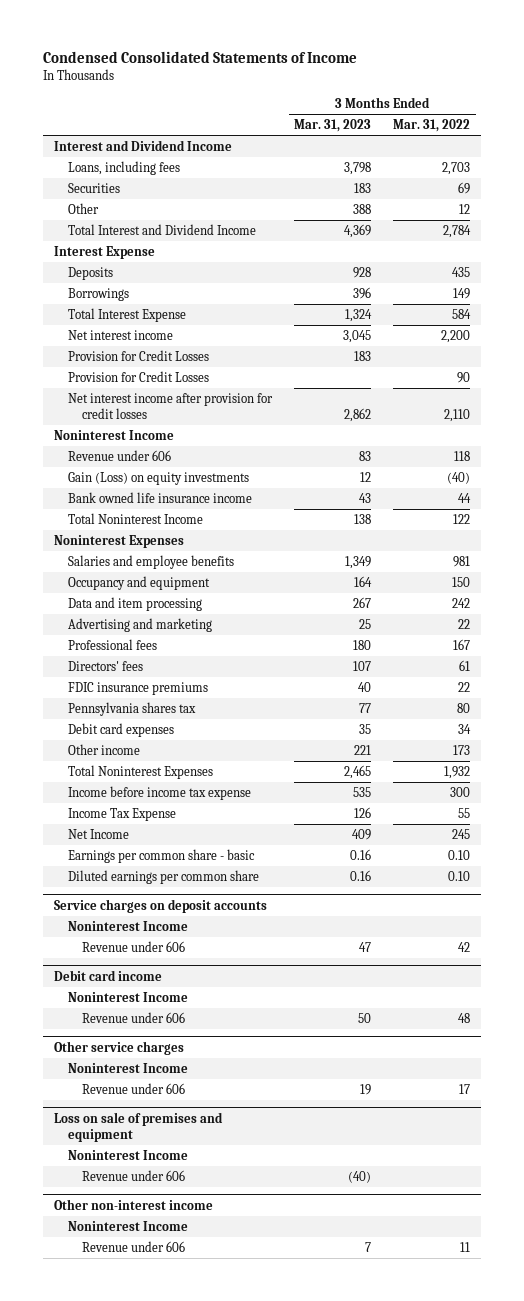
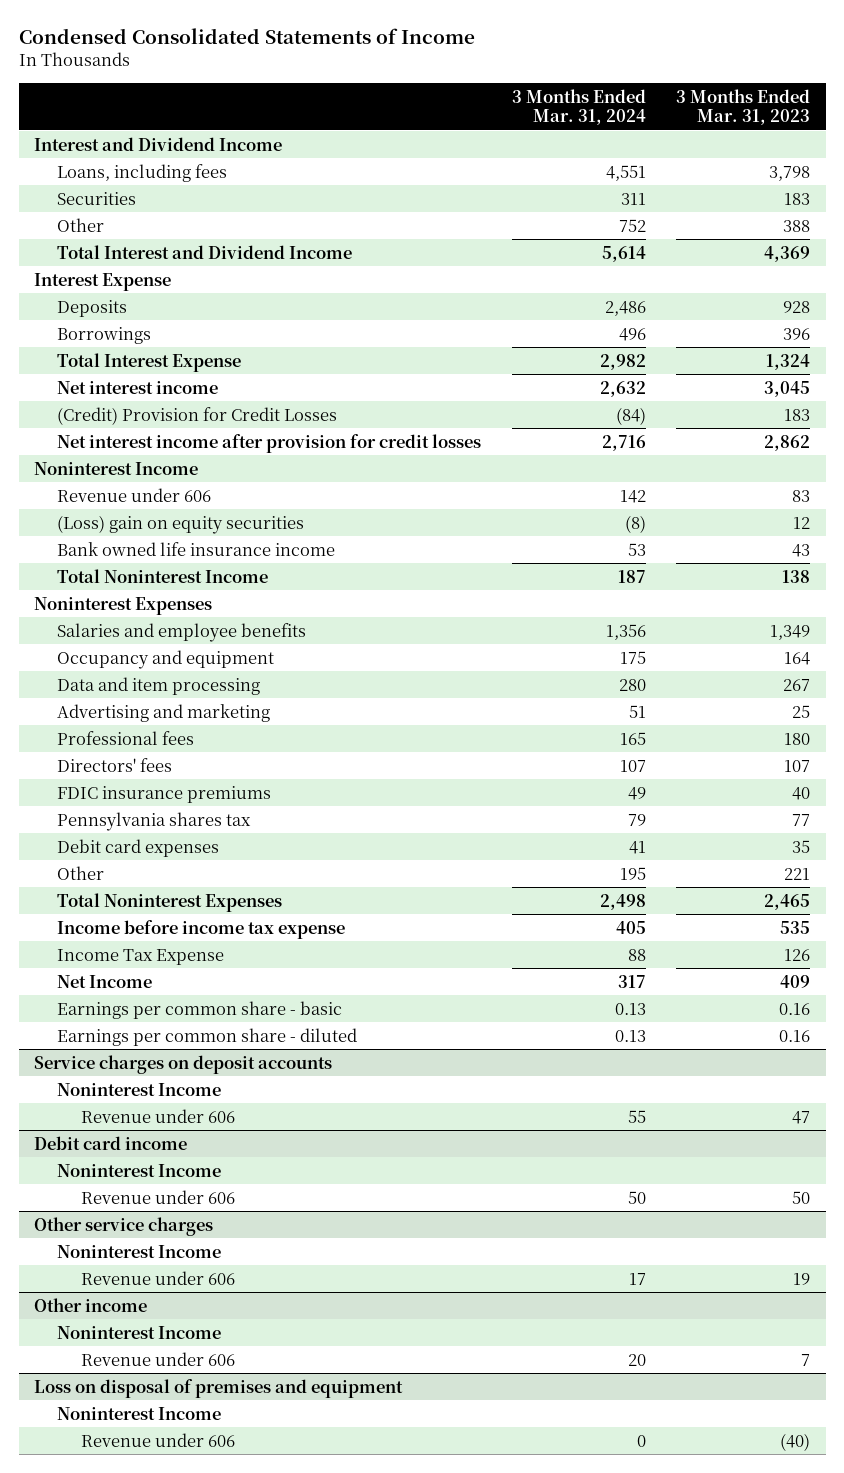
[393,119,471,133] Mar. 31, 2022 -> none
none -> [511,88,646,125] 3 Months Ended Mar. 31, 2024
[67,370,209,382] Provision for Credit Losses -> none
[67,349,209,361] Provision for Credit Losses -> [57,406,338,425] (Credit) Provision for Credit Losses
[67,471,249,485] Gain (Loss) on equity investments -> [57,514,305,534] (Loss) gain on equity securities
[67,743,140,755] Other income -> [57,865,105,880] Other
[67,869,259,884] Diluted earnings per common share -> [57,1027,358,1046] Earnings per common share - diluted
[53,1111,223,1142] Loss on sale of premises and equipment -> none
[67,1149,188,1160] Noninterest Income -> none
[82,1169,186,1181] Revenue under 606 -> none
[53,1198,213,1210] Other non-interest income -> [33,1297,147,1312] Other income
none -> [33,1378,403,1398] Loss on disposal of premises and equipment
none -> [57,1406,222,1420] Noninterest Income
none -> [80,1432,235,1447] Revenue under 606

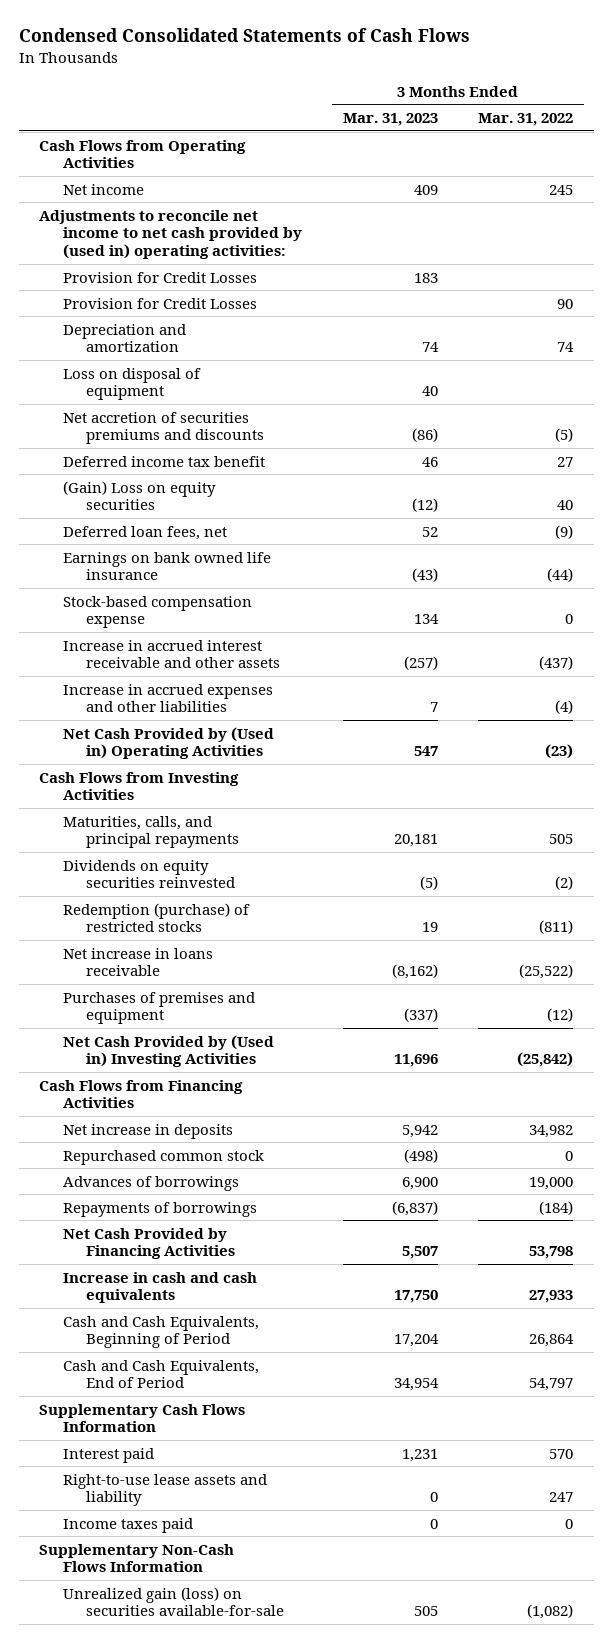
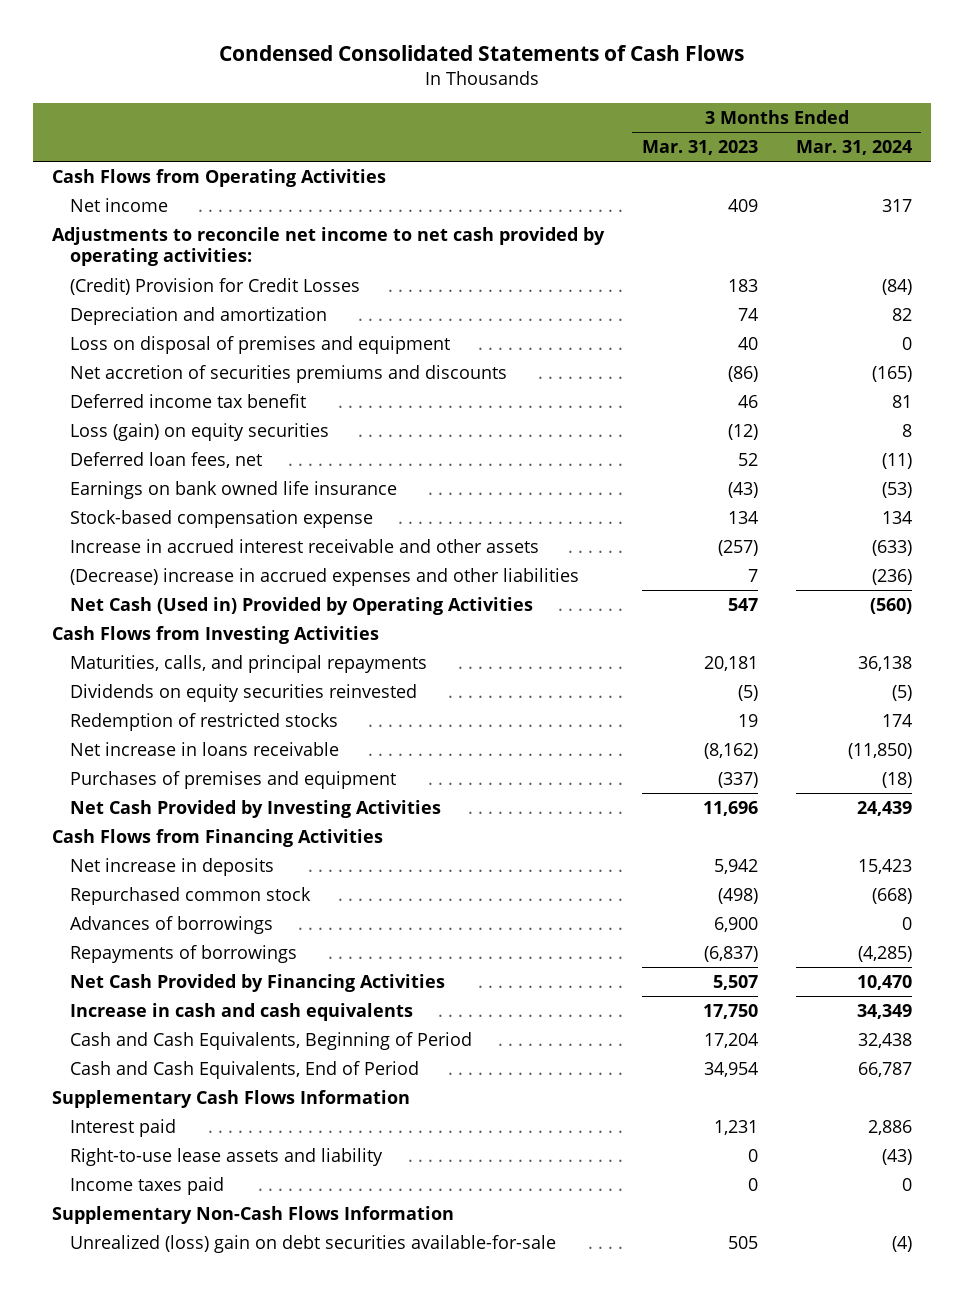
[478,113,574,127] Mar. 31, 2022 -> none
none -> [795,140,912,156] Mar. 31, 2024
[62,297,257,309] Provision for Credit Losses -> none
[39,209,302,259] Adjustments to reconcile net income to net cash provided by (used in) operating activities: -> [52,226,606,267] Adjustments to reconcile net income to net cash provided by operating activities:
[62,271,257,283] Provision for Credit Losses -> [70,277,361,295] (Credit) Provision for Credit Losses
[62,367,201,401] Loss on disposal of equipment -> [70,335,451,354] Loss on disposal of premises and equipment
[62,480,216,511] (Gain) Loss on equity securities -> [70,422,330,441] Loss (gain) on equity securities
[62,683,273,713] Increase in accrued expenses and other liabilities -> [70,567,580,586] (Decrease) increase in accrued expenses and other liabilities
[62,726,274,760] Net Cash Provided by (Used in) Operating Activities -> [70,596,534,615] Net Cash (Used in) Provided by Operating Activities
[62,902,250,933] Redemption (purchase) of restricted stocks -> [70,712,339,731] Redemption of restricted stocks
[62,1034,274,1068] Net Cash Provided by (Used in) Investing Activities -> [70,799,442,818] Net Cash Provided by Investing Activities
[62,1586,285,1617] Unrealized gain (loss) on securities available-for-sale -> [70,1234,557,1253] Unrealized (loss) gain on debt securities available-for-sale

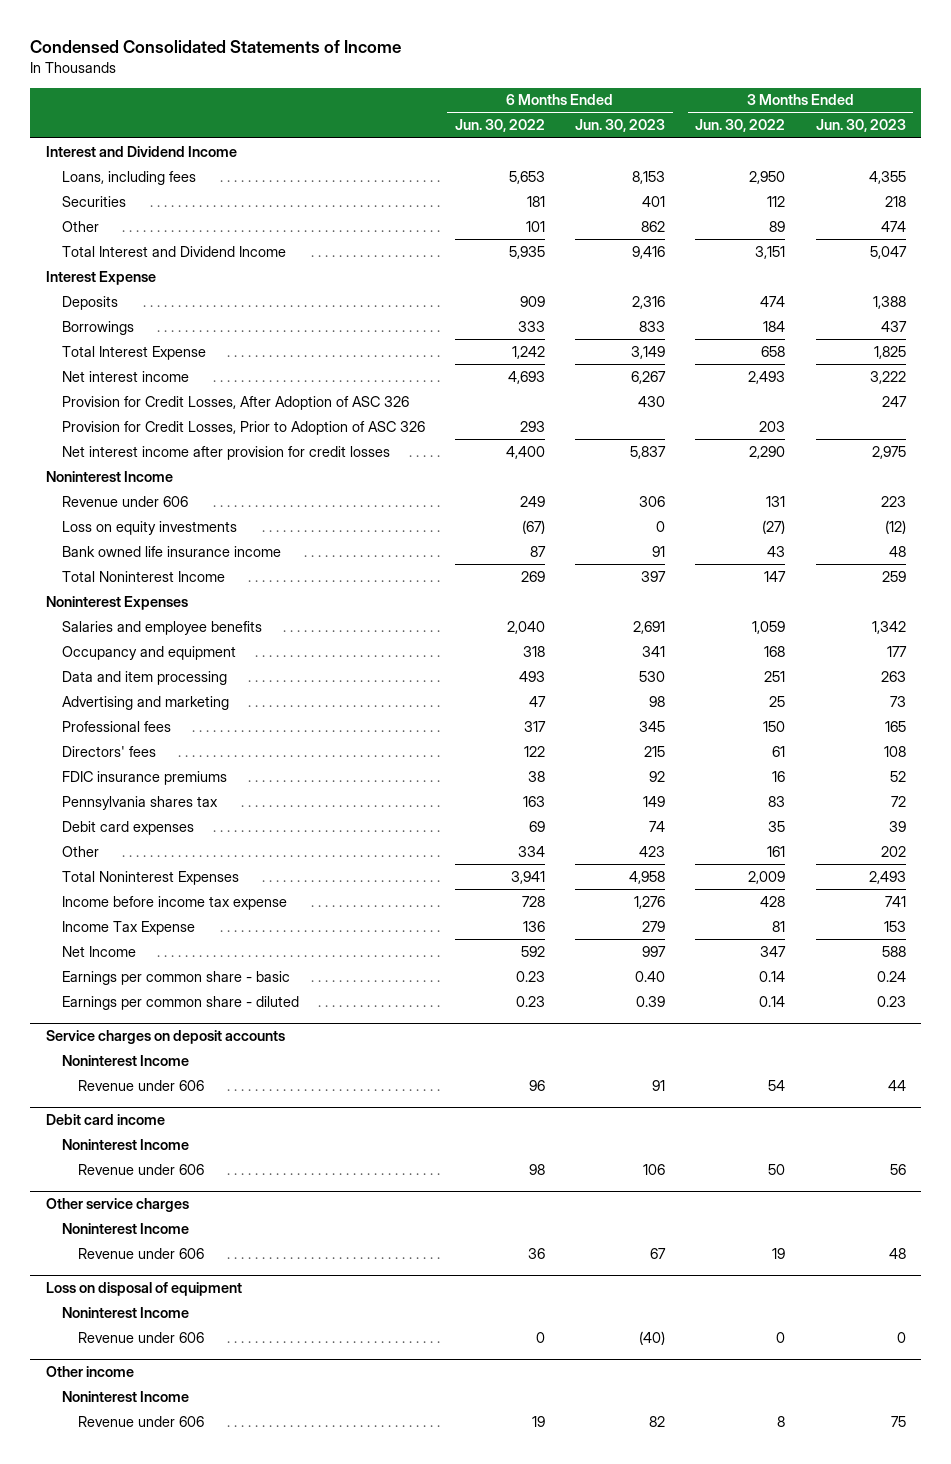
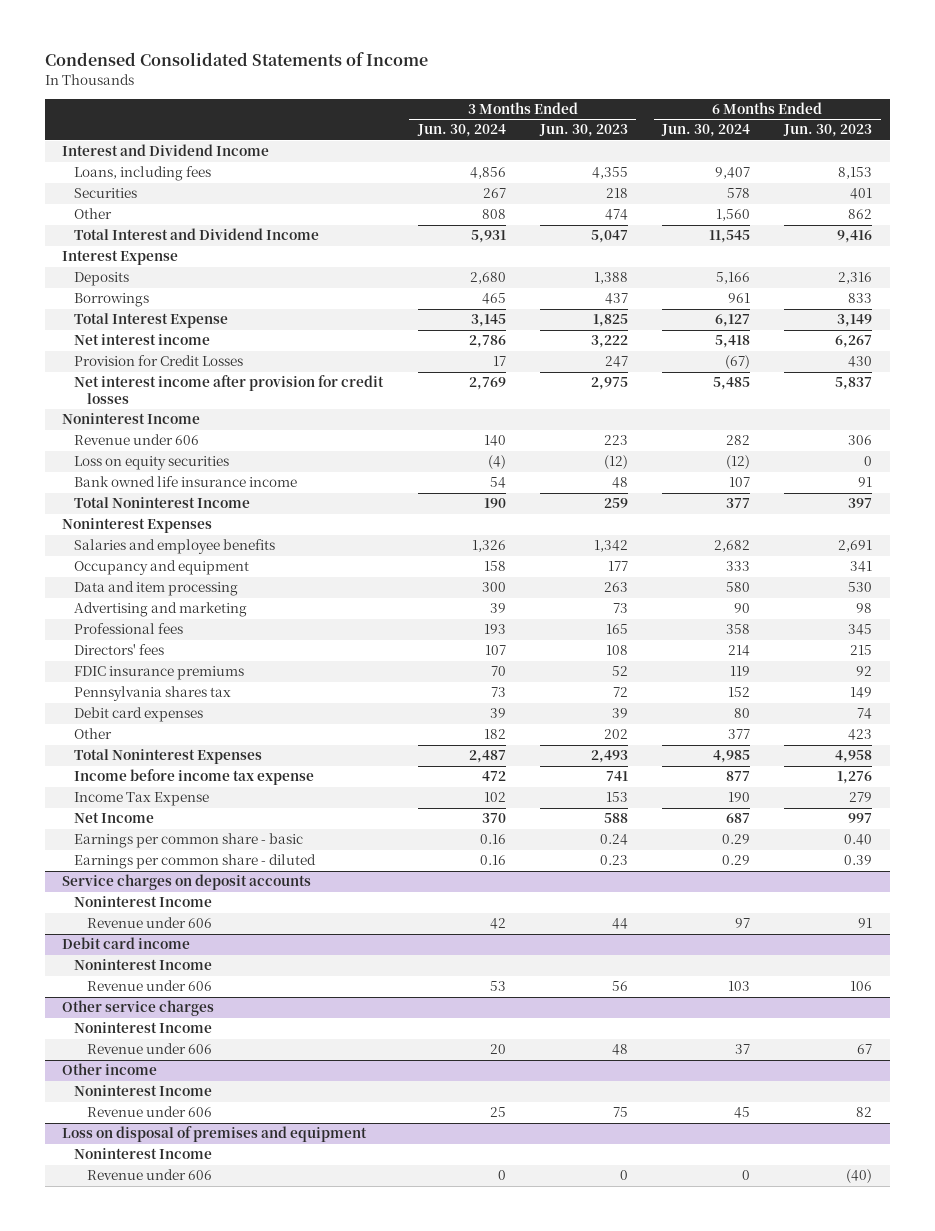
[454,119,545,133] Jun. 30, 2022 -> none
[695,119,786,133] Jun. 30, 2022 -> none
none -> [416,124,506,138] Jun. 30, 2024
none -> [661,124,751,138] Jun. 30, 2024
[61,420,425,435] Provision for Credit Losses, Prior to Adoption of ASC 326 -> none
[61,395,409,410] Provision for Credit Losses, After Adoption of ASC 326 -> [74,355,244,367] Provision for Credit Losses
[61,520,237,535] Loss on equity investments -> [74,456,230,471] Loss on equity securities
[45,1282,242,1297] Loss on disposal of equipment -> none
[61,1306,189,1318] Noninterest Income -> none
[77,1331,204,1343] Revenue under 606 -> none
none -> [62,1126,368,1143] Loss on disposal of premises and equipment
none -> [74,1148,213,1160] Noninterest Income
none -> [86,1169,212,1181] Revenue under 606

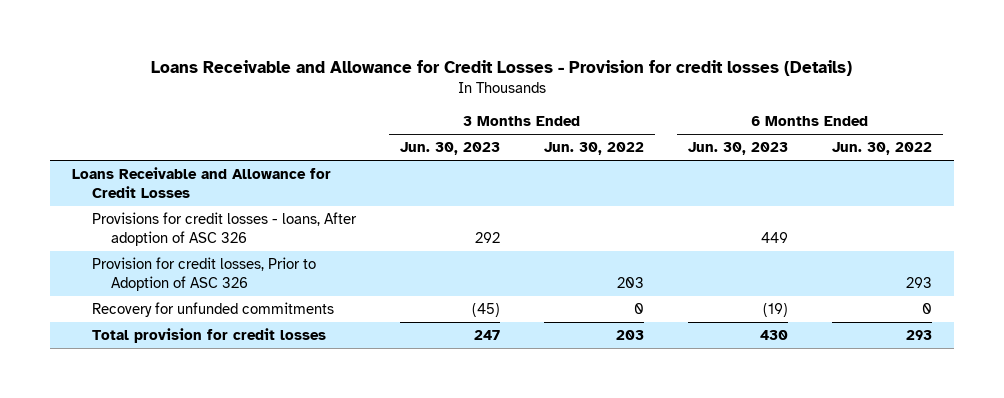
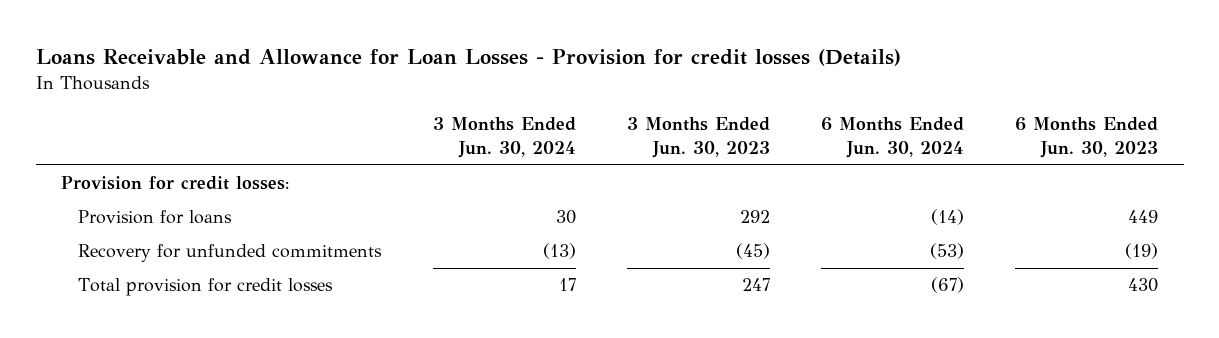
[151,60,853,77] Loans Receivable and Allowance for Credit Losses - Provision for credit losses (Details) -> [35,48,901,66] Loans Receivable and Allowance for Loan Losses - Provision for credit losses (Details)
[543,142,644,156] Jun. 30, 2022 -> none
[831,142,932,156] Jun. 30, 2022 -> none
none -> [432,117,576,158] 3 Months Ended Jun. 30, 2024
none -> [820,117,964,158] 6 Months Ended Jun. 30, 2024
[72,167,332,198] Loans Receivable and Allowance for Credit Losses -> none
[91,257,316,291] Provision for credit losses, Prior to Adoption of ASC 326 -> none
none -> [61,176,290,191] Provision for credit losses:
[91,212,357,246] Provisions for credit losses - loans, After adoption of ASC 326 -> [78,210,233,225] Provision for loans

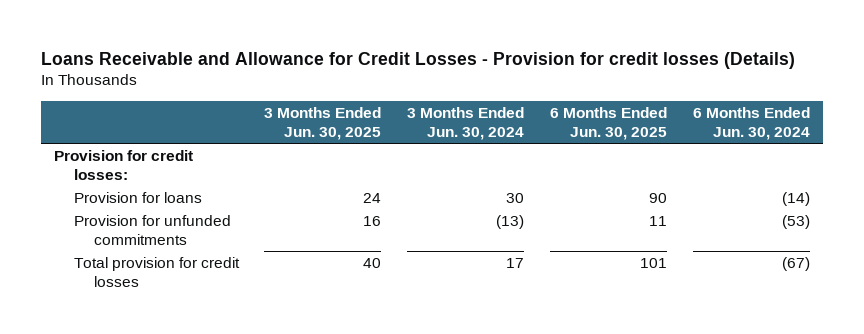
[35,48,901,66] Loans Receivable and Allowance for Loan Losses - Provision for credit losses (Details) -> [40,51,795,69] Loans Receivable and Allowance for Credit Losses - Provision for credit losses (Details)
[626,117,770,158] 3 Months Ended Jun. 30, 2023 -> none
[1015,117,1159,158] 6 Months Ended Jun. 30, 2023 -> none
none -> [264,106,382,140] 3 Months Ended Jun. 30, 2025
none -> [549,106,667,140] 6 Months Ended Jun. 30, 2025
[78,244,383,263] Recovery for unfunded commitments -> [73,214,231,245] Provision for unfunded commitments

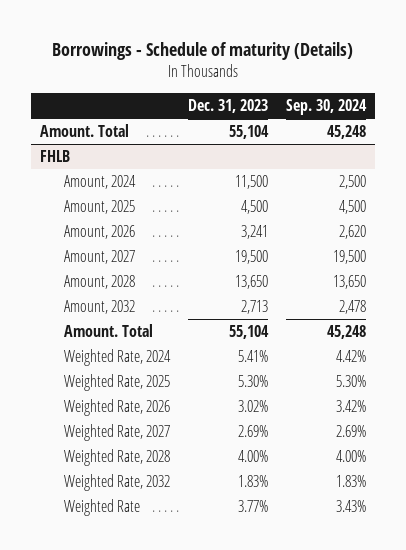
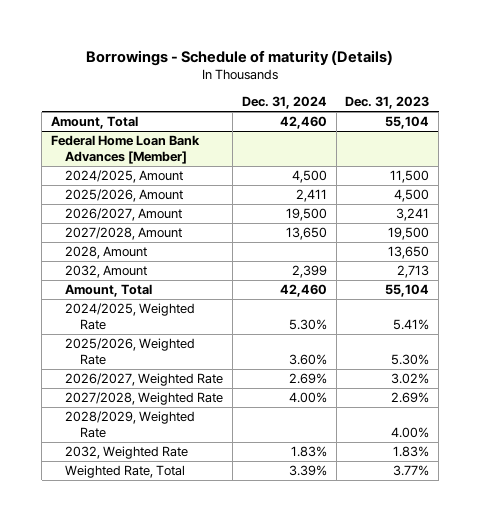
[285,99,367,116] Sep. 30, 2024 -> none
none -> [241,96,327,110] Dec. 31, 2024
[40,124,130,138] Amount. Total -> [50,116,138,130] Amount, Total
[40,150,71,163] FHLB -> [50,135,200,165] Federal Home Loan Bank Advances [Member]
[64,175,137,190] Amount, 2024 -> [65,170,184,184] 2024/2025, Amount
[64,200,136,215] Amount, 2025 -> [65,189,184,203] 2025/2026, Amount
[64,225,136,240] Amount, 2026 -> [65,208,183,222] 2026/2027, Amount
[64,250,136,265] Amount, 2027 -> [65,227,183,241] 2027/2028, Amount
[64,275,136,290] Amount, 2028 -> [65,246,148,260] 2028, Amount
[64,300,136,315] Amount, 2032 -> [65,265,148,279] 2032, Amount
[64,324,154,338] Amount. Total -> [65,284,153,298] Amount, Total
[64,349,172,367] Weighted Rate, 2024 -> [65,303,196,331] 2024/2025, Weighted Rate
[64,374,171,392] Weighted Rate, 2025 -> [65,338,196,366] 2025/2026, Weighted Rate
[64,399,171,417] Weighted Rate, 2026 -> [65,373,224,387] 2026/2027, Weighted Rate
[64,424,171,442] Weighted Rate, 2027 -> [65,392,224,406] 2027/2028, Weighted Rate
[64,449,171,467] Weighted Rate, 2028 -> [65,411,196,439] 2028/2029, Weighted Rate
[64,474,171,492] Weighted Rate, 2032 -> [65,446,189,460] 2032, Weighted Rate
[64,499,141,517] Weighted Rate -> [65,465,186,479] Weighted Rate, Total

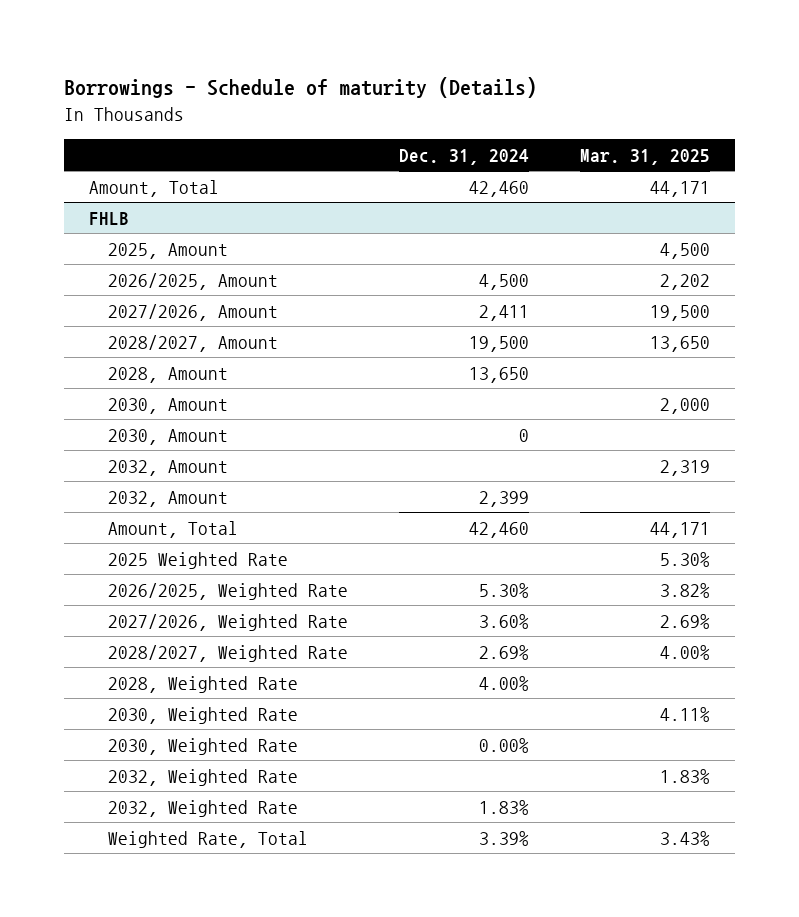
[345,96,430,110] Dec. 31, 2023 -> none
none -> [579,148,710,165] Mar. 31, 2025
[50,135,200,165] Federal Home Loan Bank Advances [Member] -> [89,211,130,225] FHLB
none -> [107,242,228,259] 2025, Amount
[65,170,184,184] 2024/2025, Amount -> [107,272,278,290] 2026/2025, Amount
[65,189,184,203] 2025/2026, Amount -> [107,303,278,321] 2027/2026, Amount
[65,208,183,222] 2026/2027, Amount -> [107,334,278,352] 2028/2027, Amount
[65,227,183,241] 2027/2028, Amount -> [107,366,228,383] 2028, Amount
[65,246,148,260] 2028, Amount -> [107,397,228,414] 2030, Amount
none -> [107,428,228,445] 2030, Amount
none -> [107,459,228,476] 2032, Amount
none -> [107,551,288,569] 2025 Weighted Rate
[65,303,196,331] 2024/2025, Weighted Rate -> [107,582,348,600] 2026/2025, Weighted Rate
[65,338,196,366] 2025/2026, Weighted Rate -> [107,613,348,631] 2027/2026, Weighted Rate
[65,373,224,387] 2026/2027, Weighted Rate -> [107,644,348,662] 2028/2027, Weighted Rate
[65,392,224,406] 2027/2028, Weighted Rate -> [107,675,298,693] 2028, Weighted Rate
[65,411,196,439] 2028/2029, Weighted Rate -> [107,706,298,724] 2030, Weighted Rate
none -> [107,737,298,755] 2030, Weighted Rate
none -> [107,768,298,786] 2032, Weighted Rate

